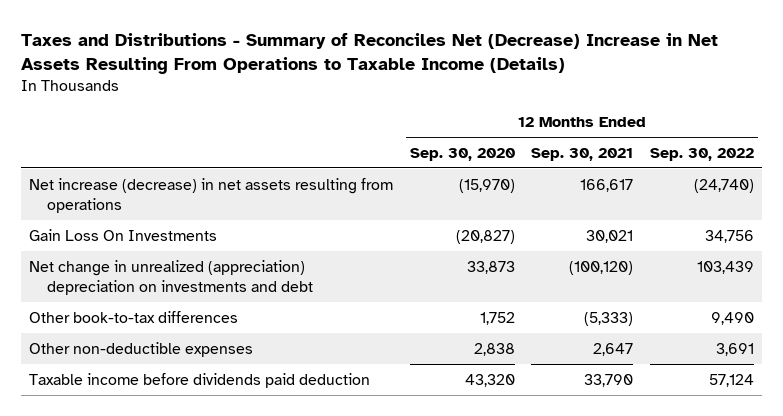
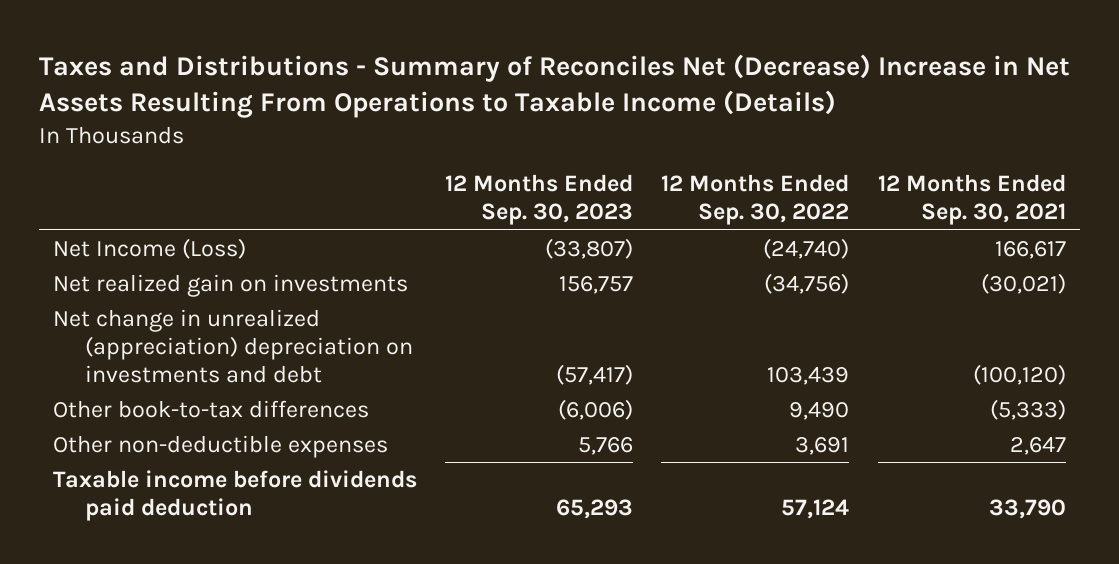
[409,147,515,161] Sep. 30, 2020 -> none
none -> [445,174,634,226] 12 Months Ended Sep. 30, 2023
[29,177,394,213] Net increase (decrease) in net assets resulting from operations -> [52,238,246,260] Net Income (Loss)
[29,228,218,241] Gain Loss On Investments -> [52,274,408,298] Net realized gain on investments
[586,229,634,243] 30,021 -> [980,273,1066,295] (30,021)
[704,229,754,243] 34,756 -> [764,273,850,295] (34,756)

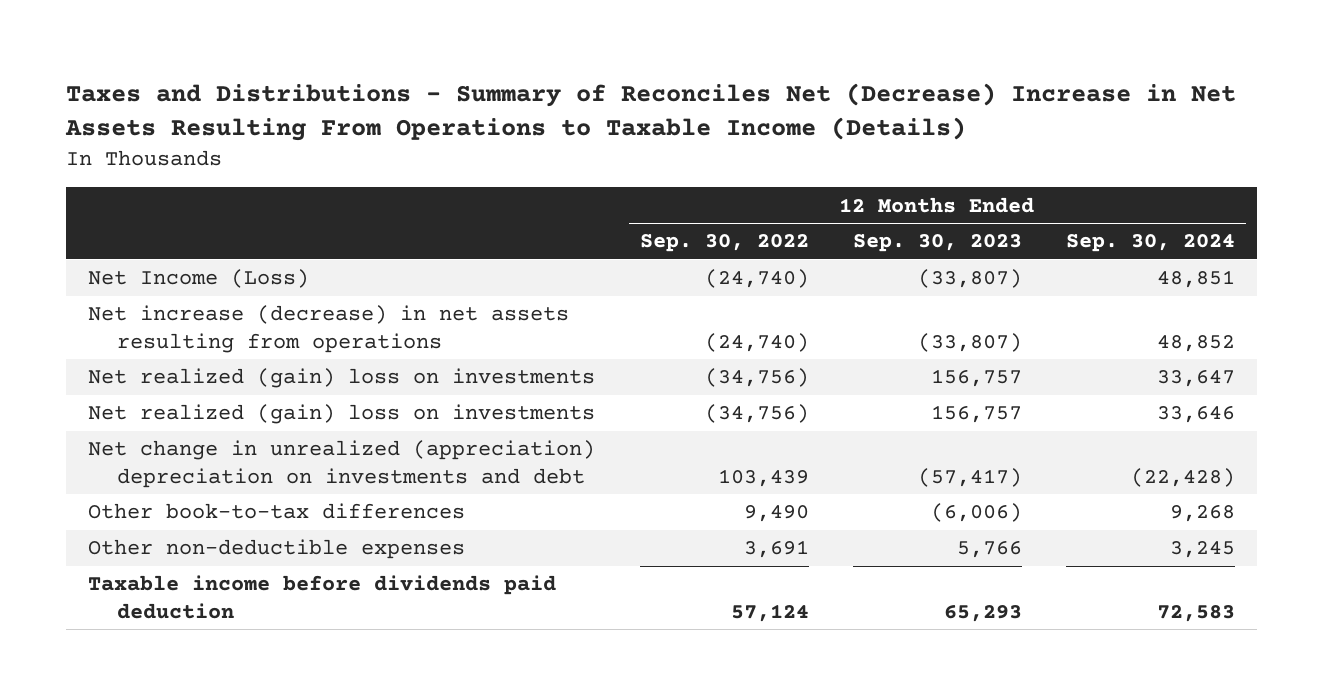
[877,174,1066,226] 12 Months Ended Sep. 30, 2021 -> none
none -> [1066,234,1236,253] Sep. 30, 2024
none -> [88,305,570,353] Net increase (decrease) in net assets resulting from operations
[52,274,408,298] Net realized gain on investments -> [88,368,596,389] Net realized (gain) loss on investments
none -> [88,404,596,425] Net realized (gain) loss on investments

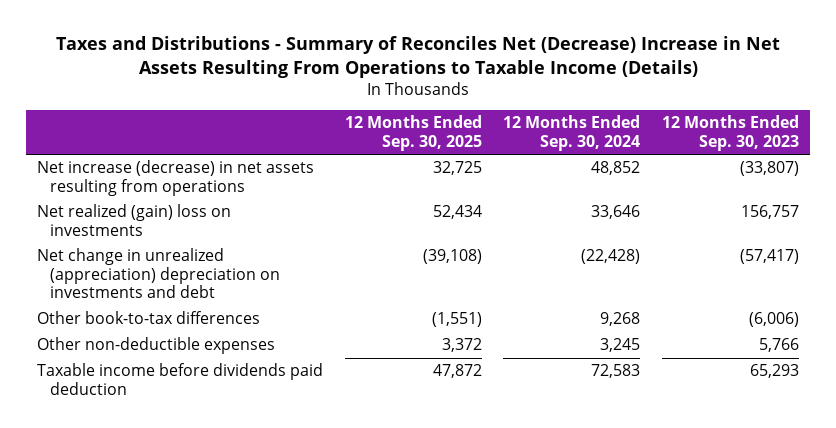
[639,234,809,253] Sep. 30, 2022 -> none
none -> [344,115,482,151] 12 Months Ended Sep. 30, 2025
[88,269,310,289] Net Income (Loss) -> none
[88,368,596,389] Net realized (gain) loss on investments -> none

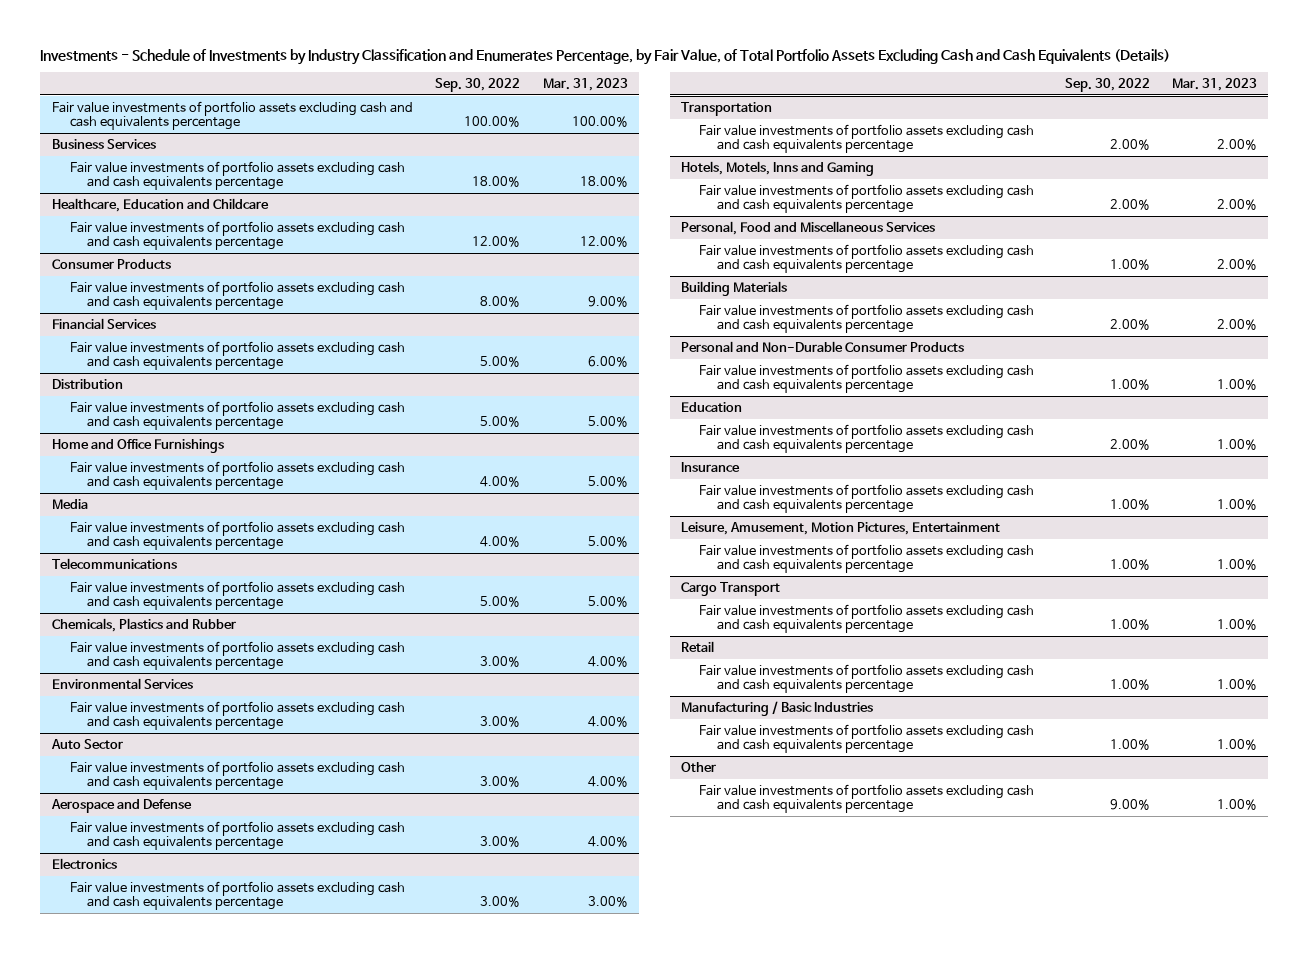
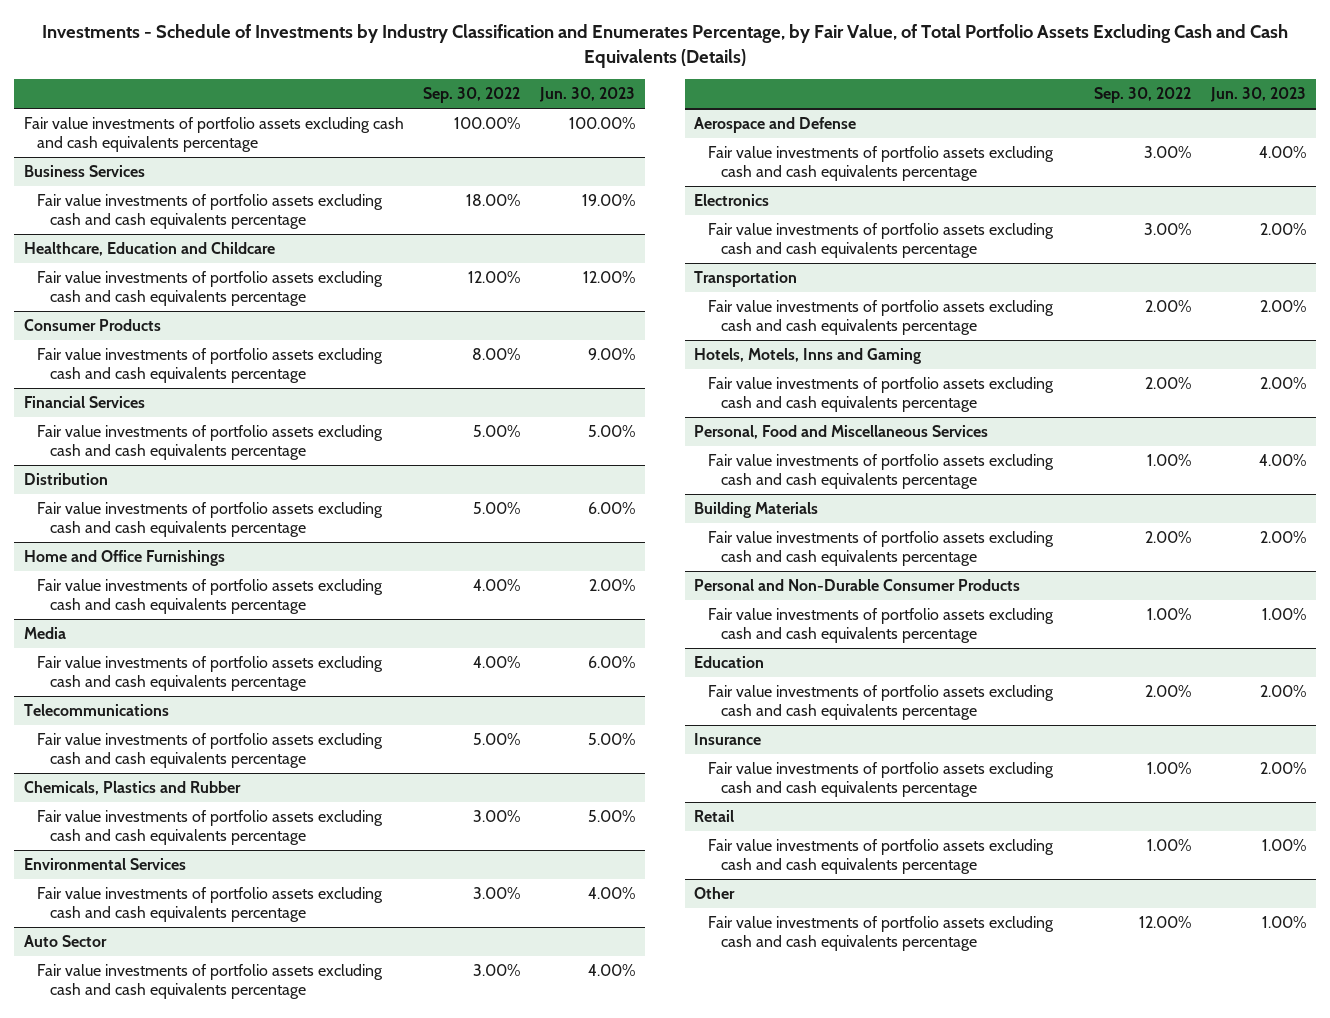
[542,77,628,91] Mar. 31, 2023 -> none
none -> [539,87,636,103] Jun. 30, 2023
[681,521,1001,535] Leisure, Amusement, Motion Pictures, Entertainment -> none
[698,543,1034,574] Fair value investments of portfolio assets excluding cash and cash equivalents percentage -> none
[681,581,781,596] Cargo Transport -> none
[698,603,1034,634] Fair value investments of portfolio assets excluding cash and cash equivalents percentage -> none
[681,700,874,716] Manufacturing / Basic Industries -> none
[698,723,1034,754] Fair value investments of portfolio assets excluding cash and cash equivalents percentage -> none
[1109,799,1150,811] 9.00% -> [1139,916,1192,929] 12.00%

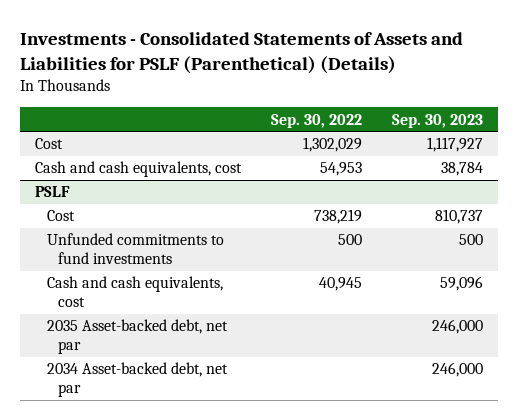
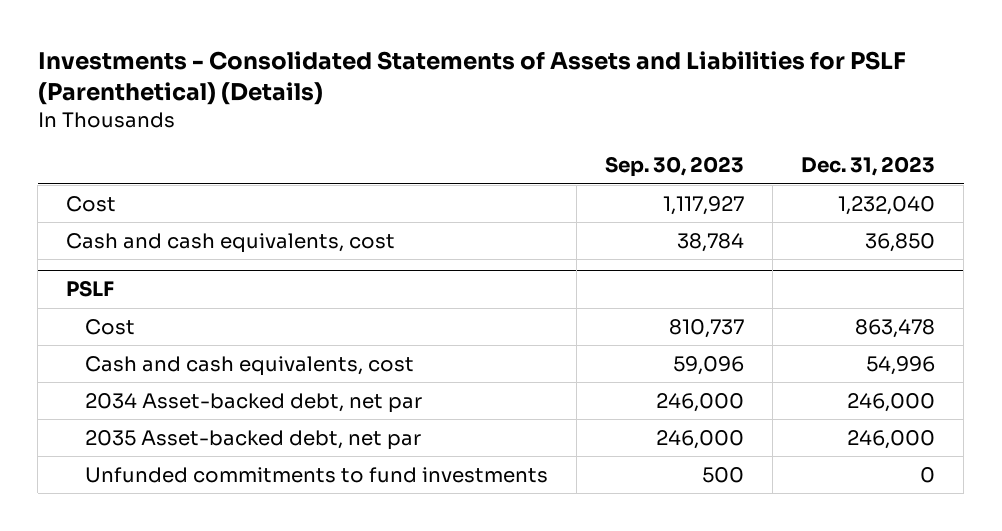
[271,113,363,128] Sep. 30, 2022 -> none
none -> [801,156,936,177] Dec. 31, 2023
[46,319,228,355] 2035 Asset-backed debt, net par -> [85,429,422,450] 2035 Asset-backed debt, net par
[46,233,224,265] Unfunded commitments to fund investments -> [85,466,549,483] Unfunded commitments to fund investments

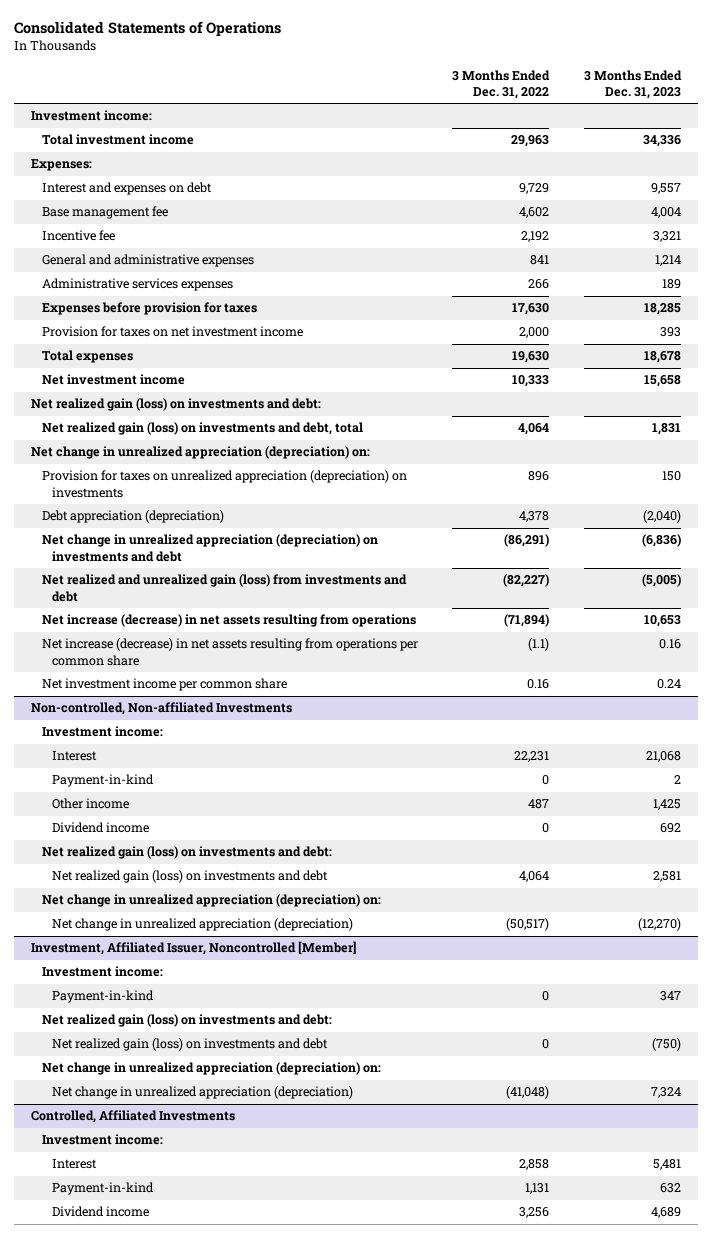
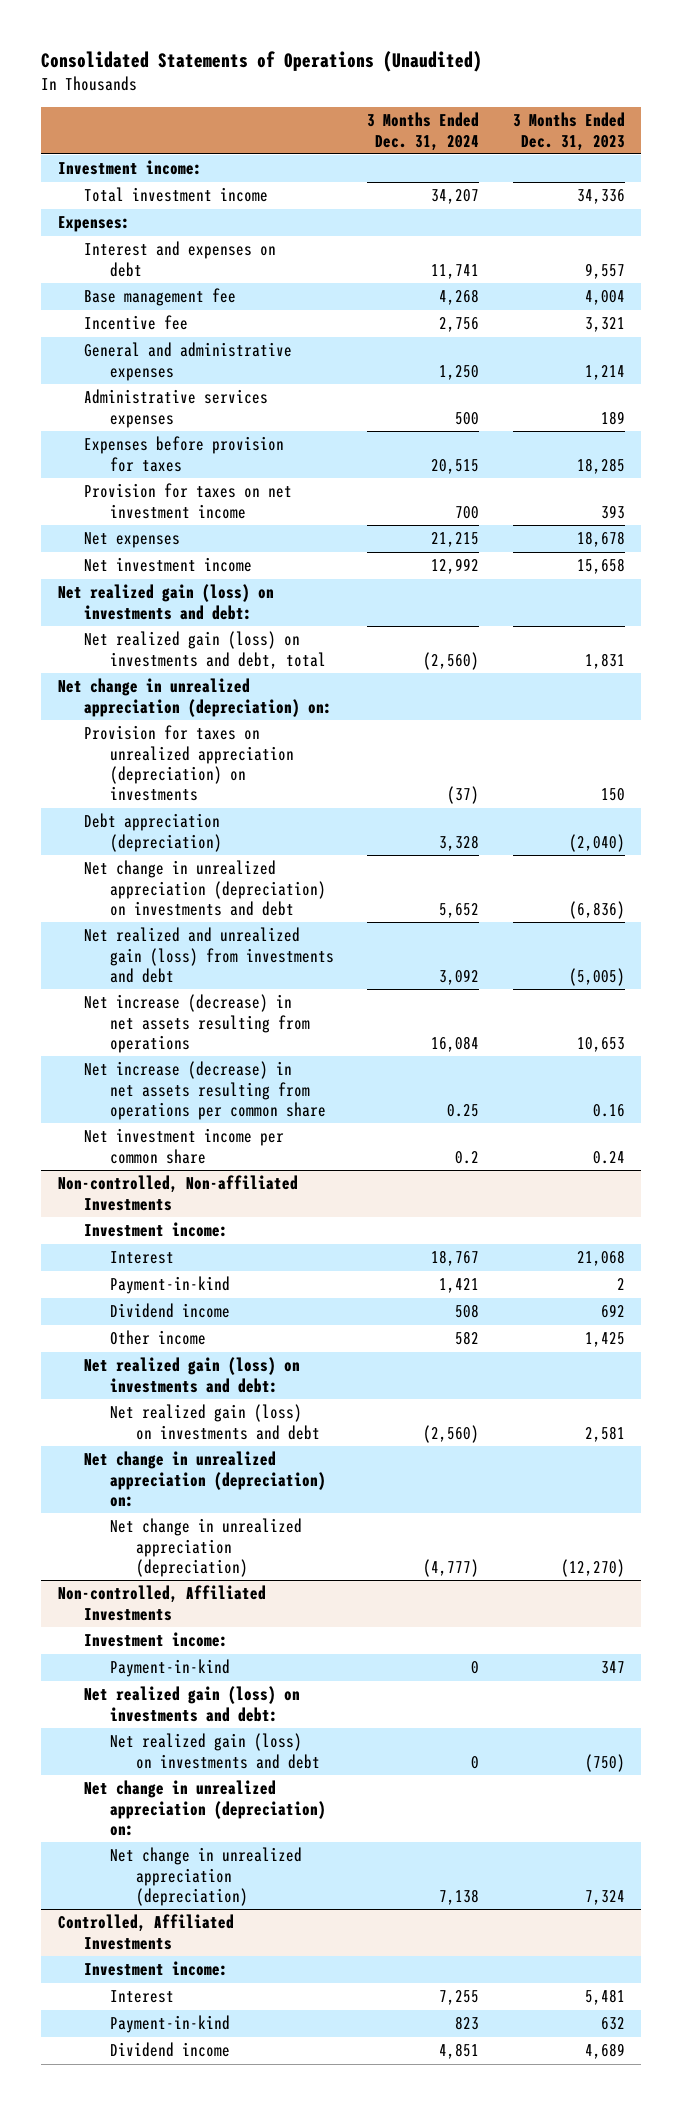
[13,21,281,37] Consolidated Statements of Operations -> [40,51,482,73] Consolidated Statements of Operations (Unaudited)
[452,69,551,100] 3 Months Ended Dec. 31, 2022 -> none
none -> [367,112,480,151] 3 Months Ended Dec. 31, 2024
[41,350,133,364] Total expenses -> [83,532,180,549] Net expenses
[52,798,130,810] Other income -> [109,1330,206,1346] Other income
[30,941,356,956] Investment, Affiliated Issuer, Noncontrolled [Member] -> [57,1585,266,1621] Non-controlled, Affiliated Investments

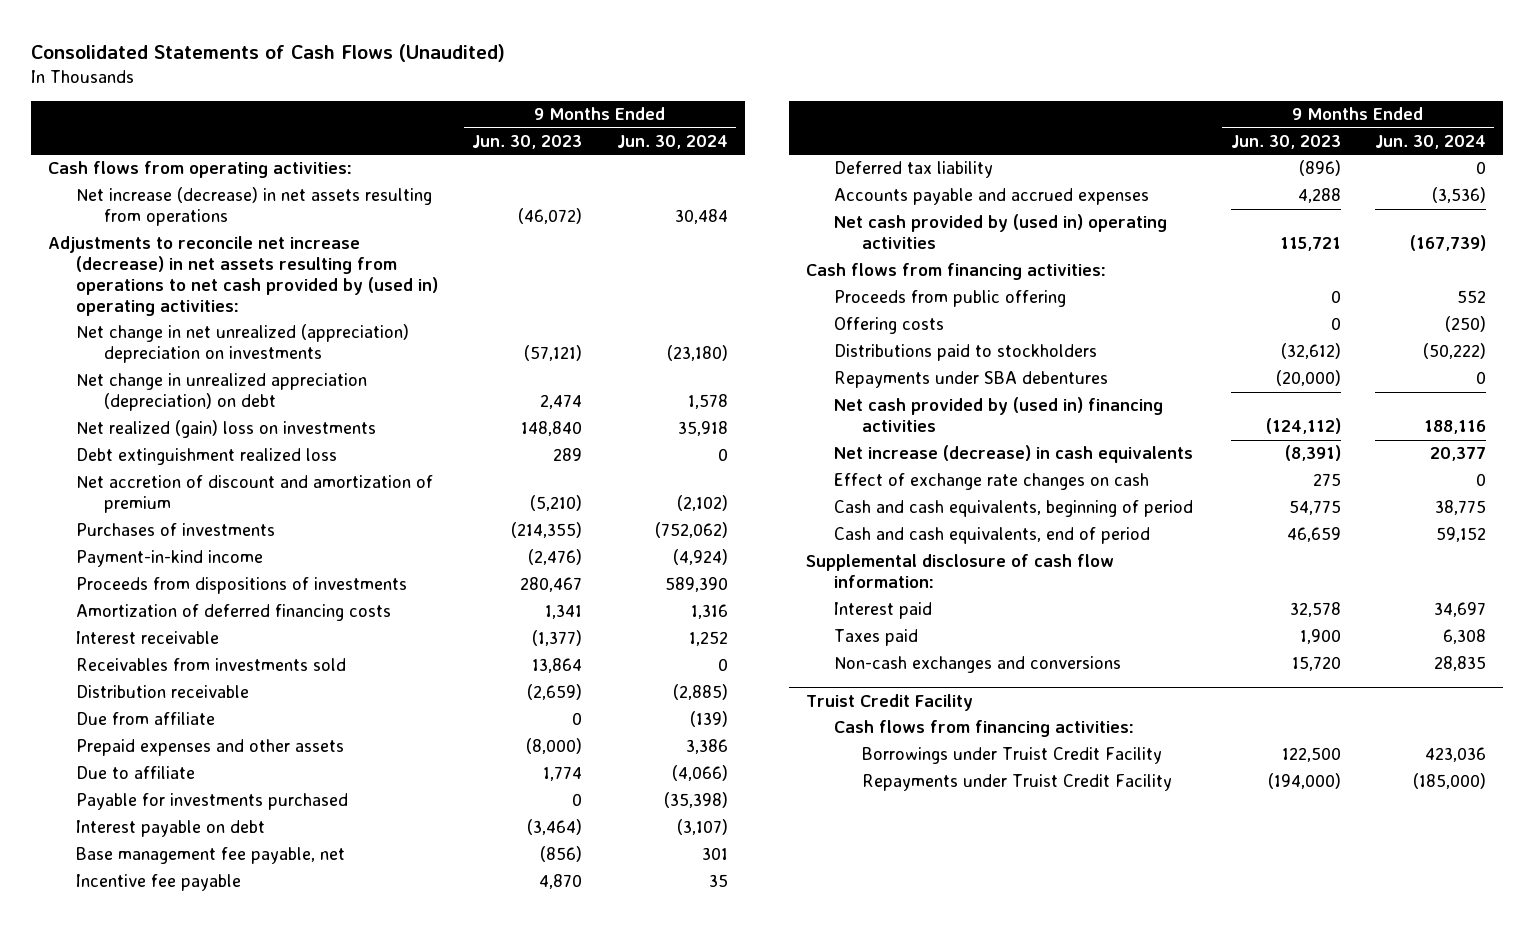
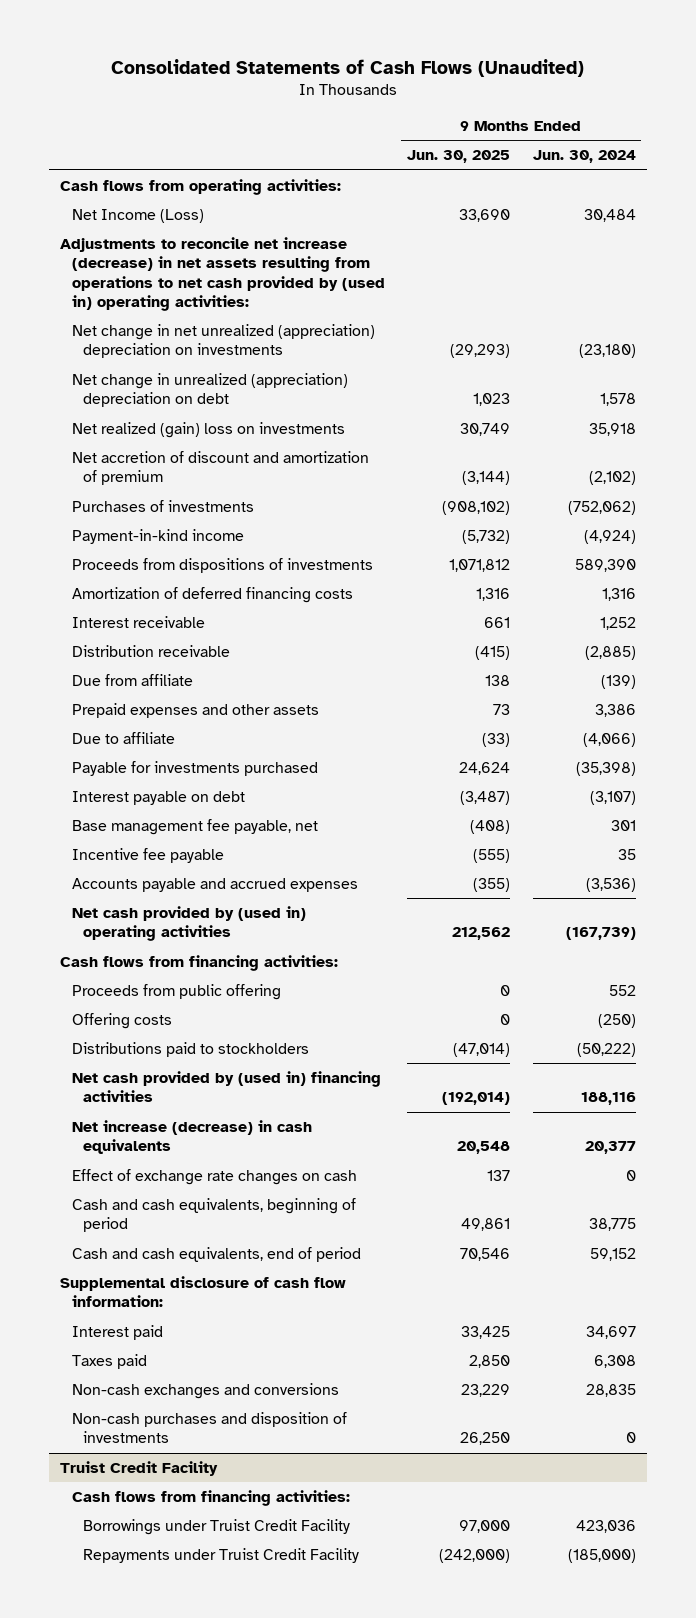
[472,135,583,150] Jun. 30, 2023 -> none
none -> [407,150,511,164] Jun. 30, 2025
[76,187,433,227] Net increase (decrease) in net assets resulting from operations -> [71,209,204,224] Net Income (Loss)
[76,373,368,412] Net change in unrealized appreciation (depreciation) on debt -> [71,373,348,408] Net change in unrealized (appreciation) depreciation on debt
[76,448,338,466] Debt extinguishment realized loss -> none
[76,658,347,672] Receivables from investments sold -> none
[834,161,994,179] Deferred tax liability -> none
[834,371,1109,389] Repayments under SBA debentures -> none
none -> [71,1412,347,1444] Non-cash purchases and disposition of investments

